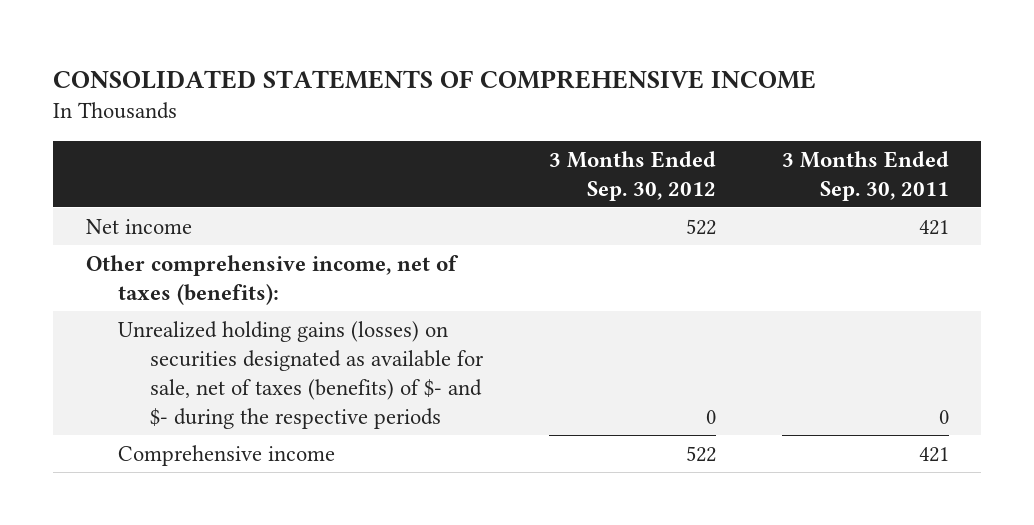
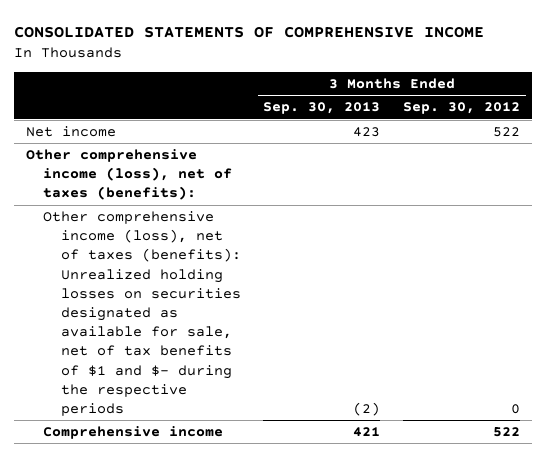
[781,150,949,201] 3 Months Ended Sep. 30, 2011 -> none
none -> [263,102,381,115] Sep. 30, 2013
[85,254,459,305] Other comprehensive income, net of taxes (benefits): -> [25,149,233,201] Other comprehensive income (loss), net of taxes (benefits):
[117,320,484,430] Unrealized holding gains (losses) on securities designated as available for sale, net of taxes (benefits) of $- and $- during the respective periods -> [43,211,241,417] Other comprehensive income (loss), net of taxes (benefits): Unrealized holding losses on securities designated as available for sale, net of tax benefits of $1 and $- during the respective periods

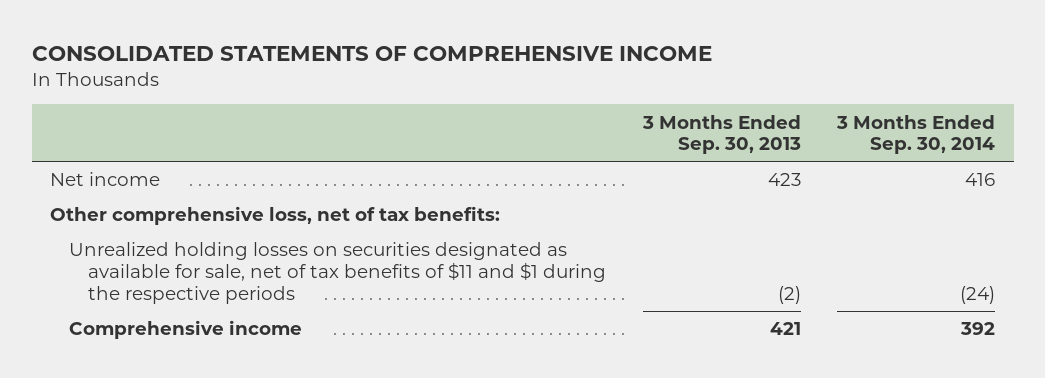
[403,102,521,115] Sep. 30, 2012 -> none
none -> [836,114,996,155] 3 Months Ended Sep. 30, 2014
[25,149,233,201] Other comprehensive income (loss), net of taxes (benefits): -> [49,206,500,226] Other comprehensive loss, net of tax benefits:
[43,211,241,417] Other comprehensive income (loss), net of taxes (benefits): Unrealized holding losses on securities designated as available for sale, net of tax benefits of $1 and $- during the respective periods -> [69,242,607,304] Unrealized holding losses on securities designated as available for sale, net of tax benefits of $11 and $1 during the respective periods

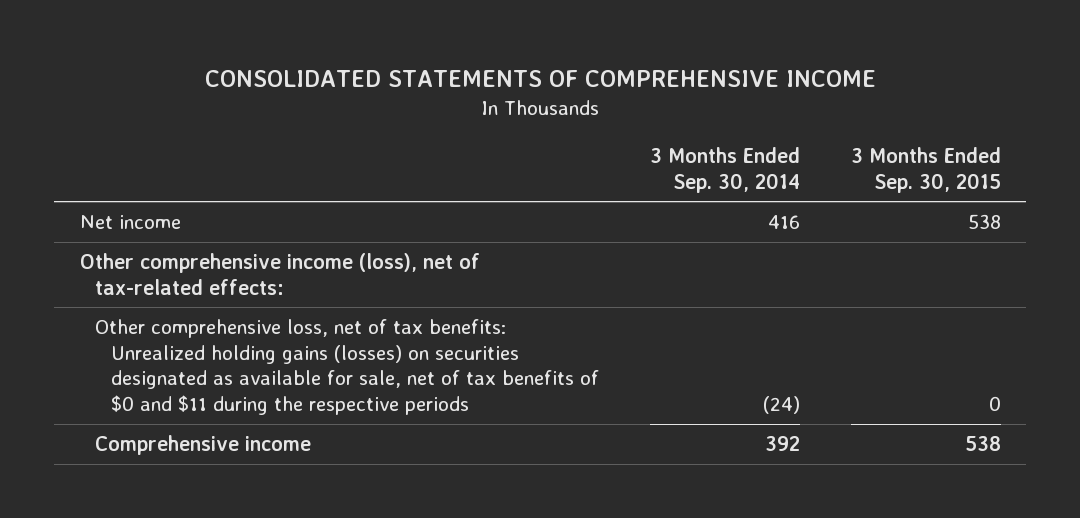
[641,114,801,155] 3 Months Ended Sep. 30, 2013 -> none
none -> [850,146,1001,193] 3 Months Ended Sep. 30, 2015
[49,206,500,226] Other comprehensive loss, net of tax benefits: -> [79,252,480,295] Other comprehensive income (loss), net of tax-related effects:
[69,242,607,304] Unrealized holding losses on securities designated as available for sale, net of tax benefits of $11 and $1 during the respective periods -> [95,318,600,416] Other comprehensive loss, net of tax benefits: Unrealized holding gains (losses) on securities designated as available for sale, net of tax benefits of $0 and $11 during the respective periods

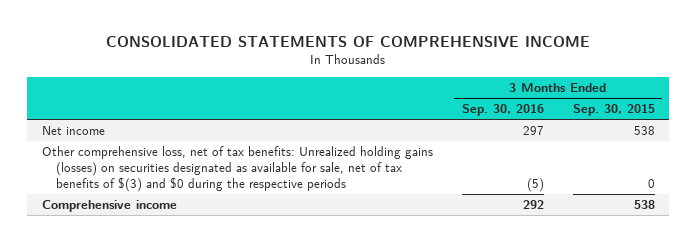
[649,146,800,193] 3 Months Ended Sep. 30, 2014 -> none
none -> [461,104,544,117] Sep. 30, 2016
[79,252,480,295] Other comprehensive income (loss), net of tax-related effects: -> none
[95,318,600,416] Other comprehensive loss, net of tax benefits: Unrealized holding gains (losses) on securities designated as available for sale, net of tax benefits of $0 and $11 during the respective periods -> [41,146,433,192] Other comprehensive loss, net of tax benefits: Unrealized holding gains (losses) on securities designated as available for sale, net of tax benefits of $(3) and $0 during the respective periods

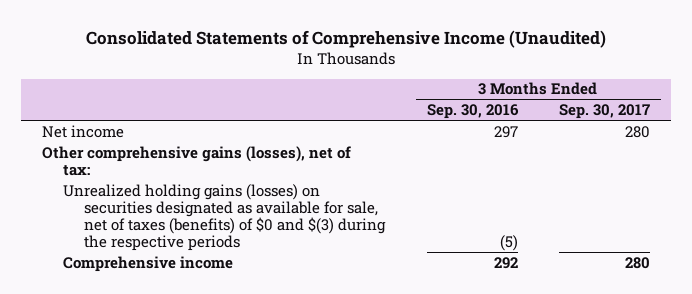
[106,35,591,48] CONSOLIDATED STATEMENTS OF COMPREHENSIVE INCOME -> [85,29,606,48] Consolidated Statements of Comprehensive Income (Unaudited)
[572,104,655,117] Sep. 30, 2015 -> none
none -> [559,104,651,120] Sep. 30, 2017
none -> [41,145,351,176] Other comprehensive gains (losses), net of tax:
[41,146,433,192] Other comprehensive loss, net of tax benefits: Unrealized holding gains (losses) on securities designated as available for sale, net of tax benefits of $(3) and $0 during the respective periods -> [62,183,387,252] Unrealized holding gains (losses) on securities designated as available for sale, net of taxes (benefits) of $0 and $(3) during the respective periods

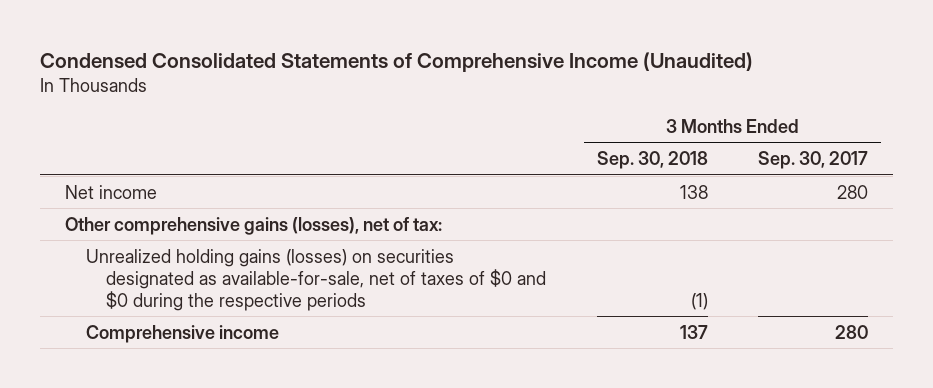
[85,29,606,48] Consolidated Statements of Comprehensive Income (Unaudited) -> [39,51,753,72] Condensed Consolidated Statements of Comprehensive Income (Unaudited)
[426,104,519,120] Sep. 30, 2016 -> none
none -> [596,150,708,169] Sep. 30, 2018
[62,183,387,252] Unrealized holding gains (losses) on securities designated as available for sale, net of taxes (benefits) of $0 and $(3) during the respective periods -> [85,248,547,311] Unrealized holding gains (losses) on securities designated as available-for-sale, net of taxes of $0 and $0 during the respective periods

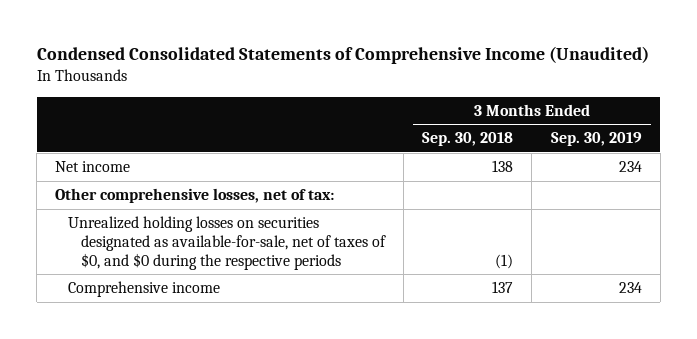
[758,150,869,169] Sep. 30, 2017 -> none
none -> [550,132,642,147] Sep. 30, 2019
[65,216,443,235] Other comprehensive gains (losses), net of tax: -> [55,188,335,204] Other comprehensive losses, net of tax:
[85,248,547,311] Unrealized holding gains (losses) on securities designated as available-for-sale, net of taxes of $0 and $0 during the respective periods -> [68,216,387,270] Unrealized holding losses on securities designated as available-for-sale, net of taxes of $0, and $0 during the respective periods

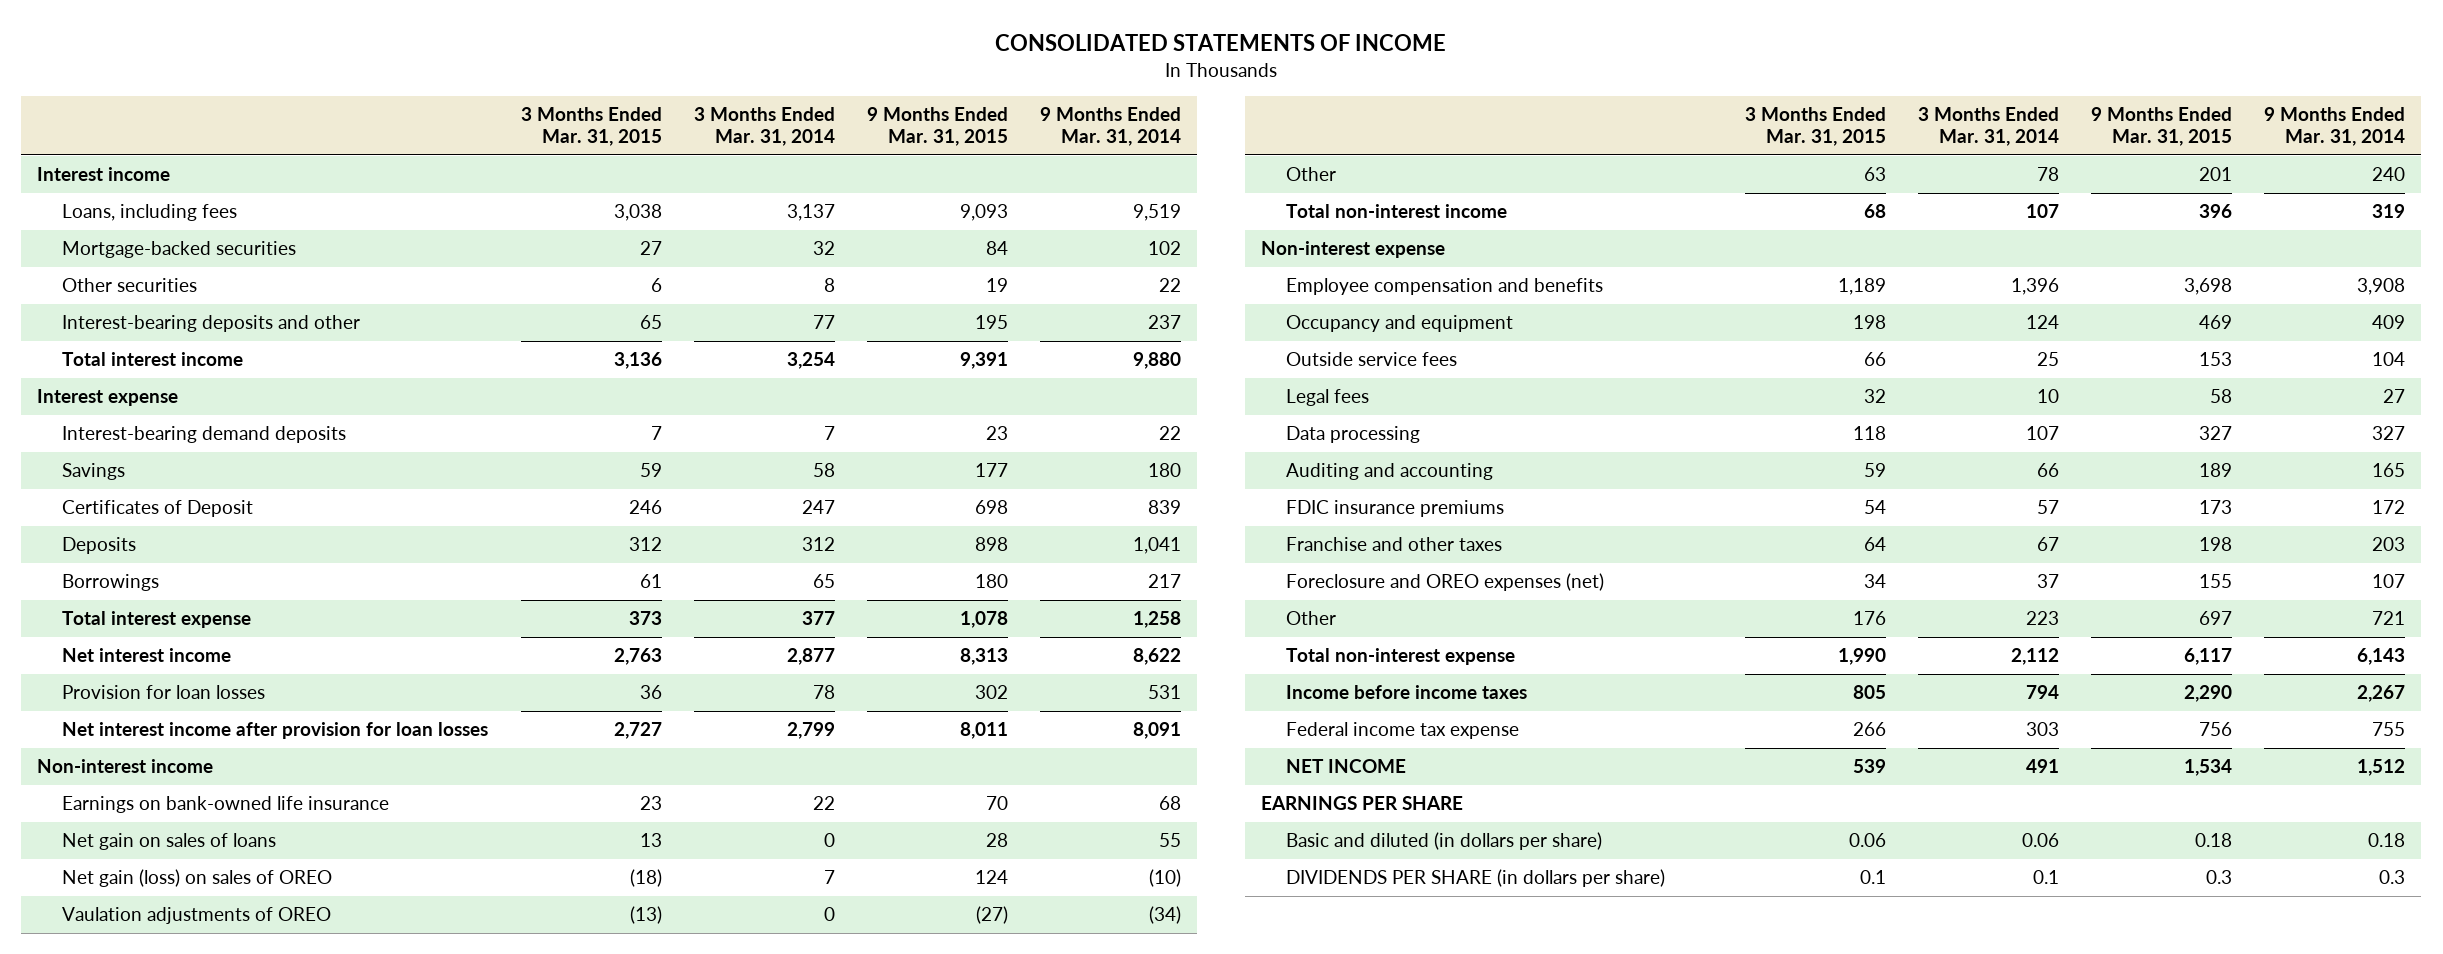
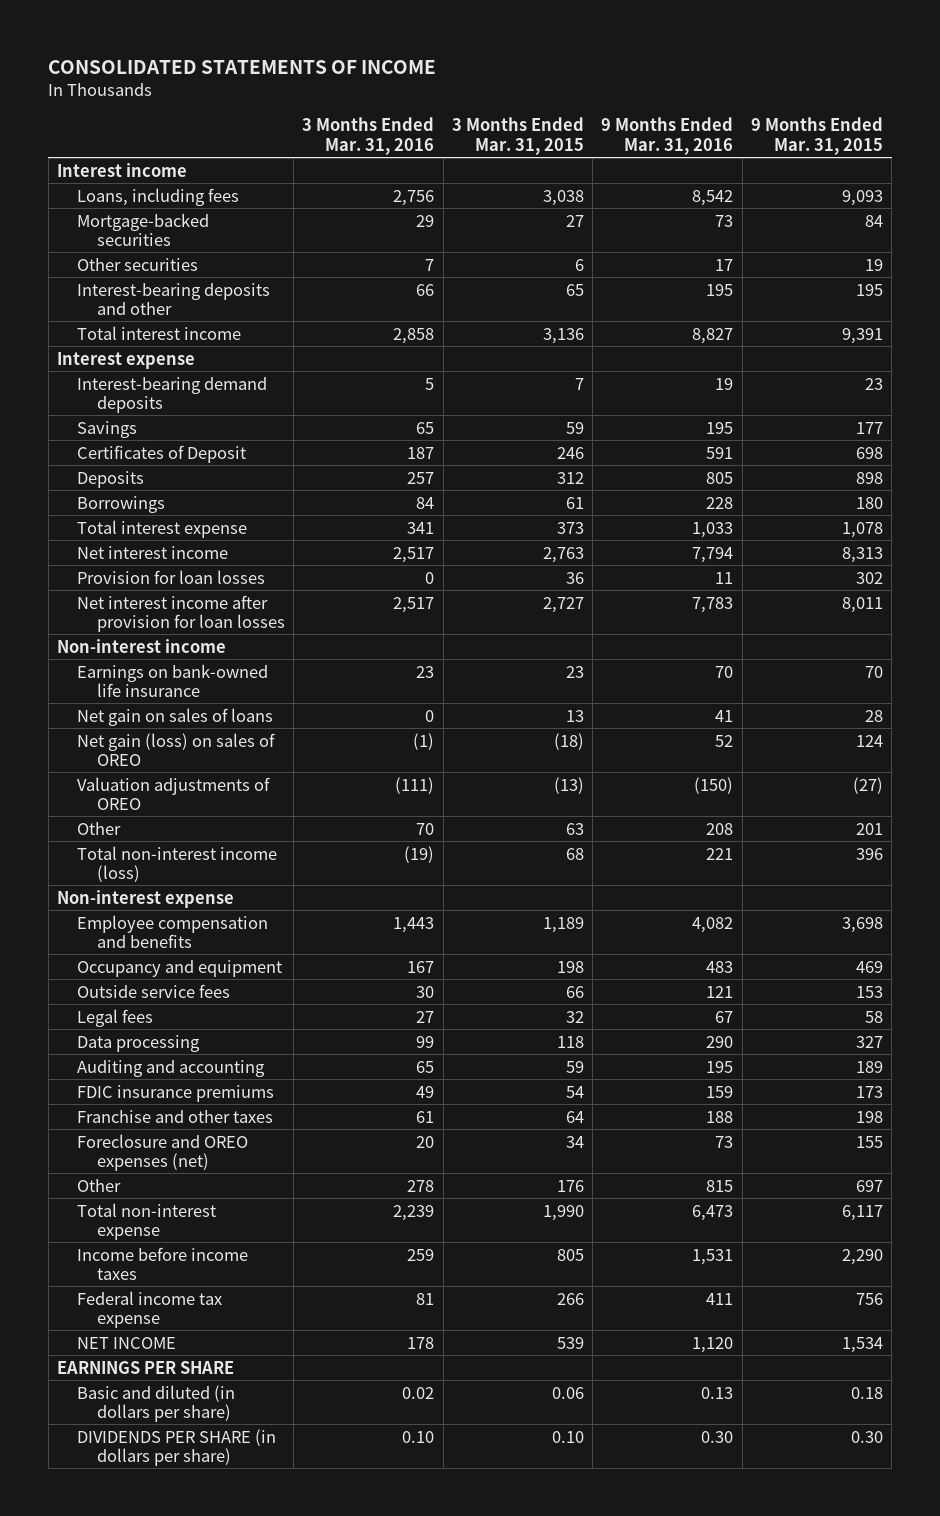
[693,106,835,147] 3 Months Ended Mar. 31, 2014 -> none
[1040,106,1182,147] 9 Months Ended Mar. 31, 2014 -> none
none -> [302,117,435,155] 3 Months Ended Mar. 31, 2016
none -> [601,117,734,155] 9 Months Ended Mar. 31, 2016
[62,907,332,925] Vaulation adjustments of OREO -> [76,776,270,810] Valuation adjustments of OREO
[1286,204,1508,219] Total non-interest income -> [76,845,277,882] Total non-interest income (loss)
[1859,870,1886,885] 0.1 -> [551,1430,584,1443] 0.10
[2206,870,2233,885] 0.3 -> [851,1430,884,1443] 0.30

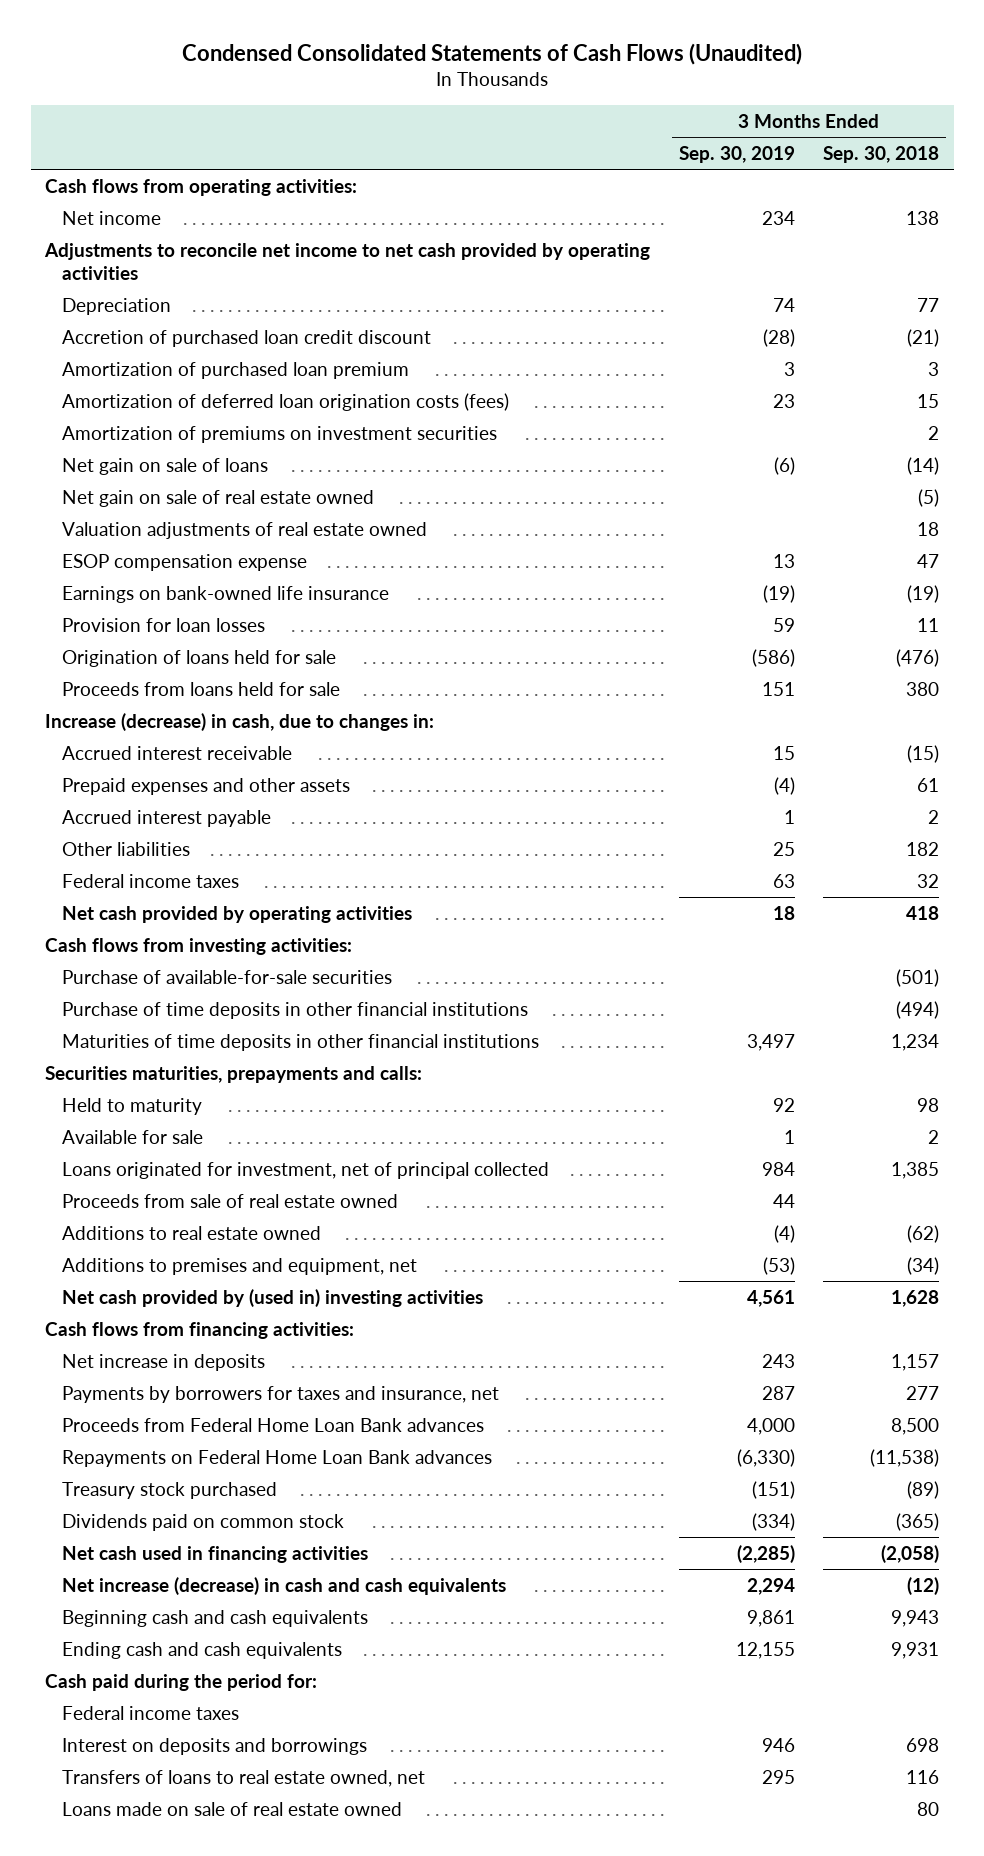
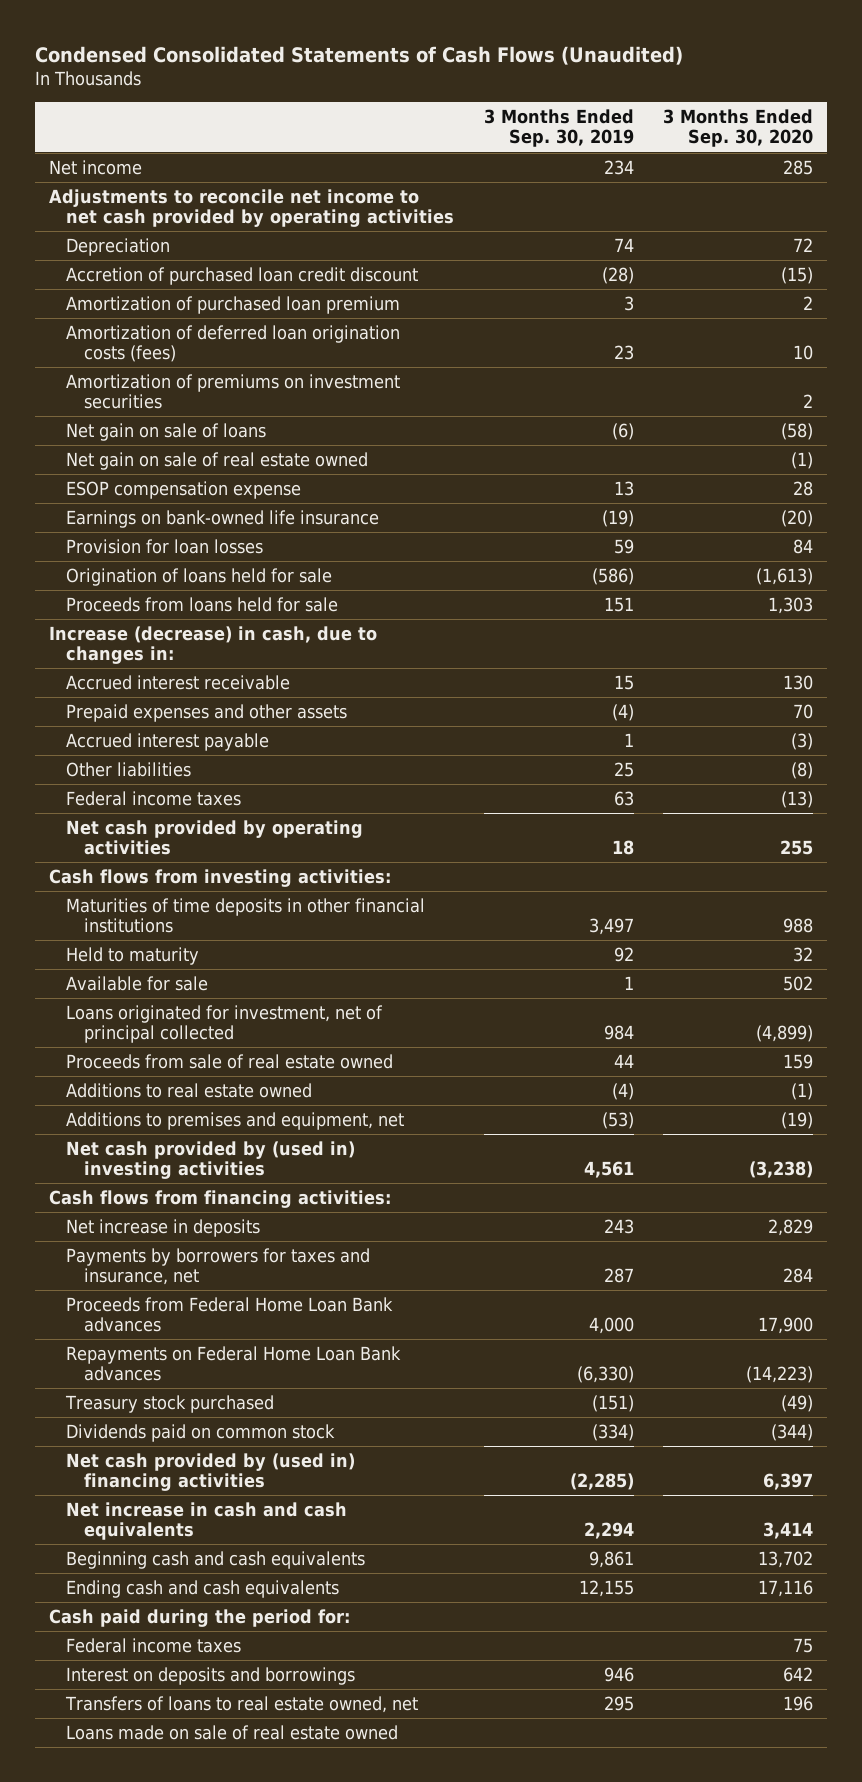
[823,146,940,164] Sep. 30, 2018 -> none
none -> [662,108,813,148] 3 Months Ended Sep. 30, 2020
[45,178,358,196] Cash flows from operating activities: -> none
[62,521,428,539] Valuation adjustments of real estate owned -> none
[62,969,393,984] Purchase of available-for-sale securities -> none
[62,1001,529,1019] Purchase of time deposits in other financial institutions -> none
[45,1065,423,1083] Securities maturities, prepayments and calls: -> none
[62,1545,369,1563] Net cash used in financing activities -> [66,1452,356,1492] Net cash provided by (used in) financing activities
[62,1576,507,1595] Net increase (decrease) in cash and cash equivalents -> [66,1501,348,1541] Net increase in cash and cash equivalents

